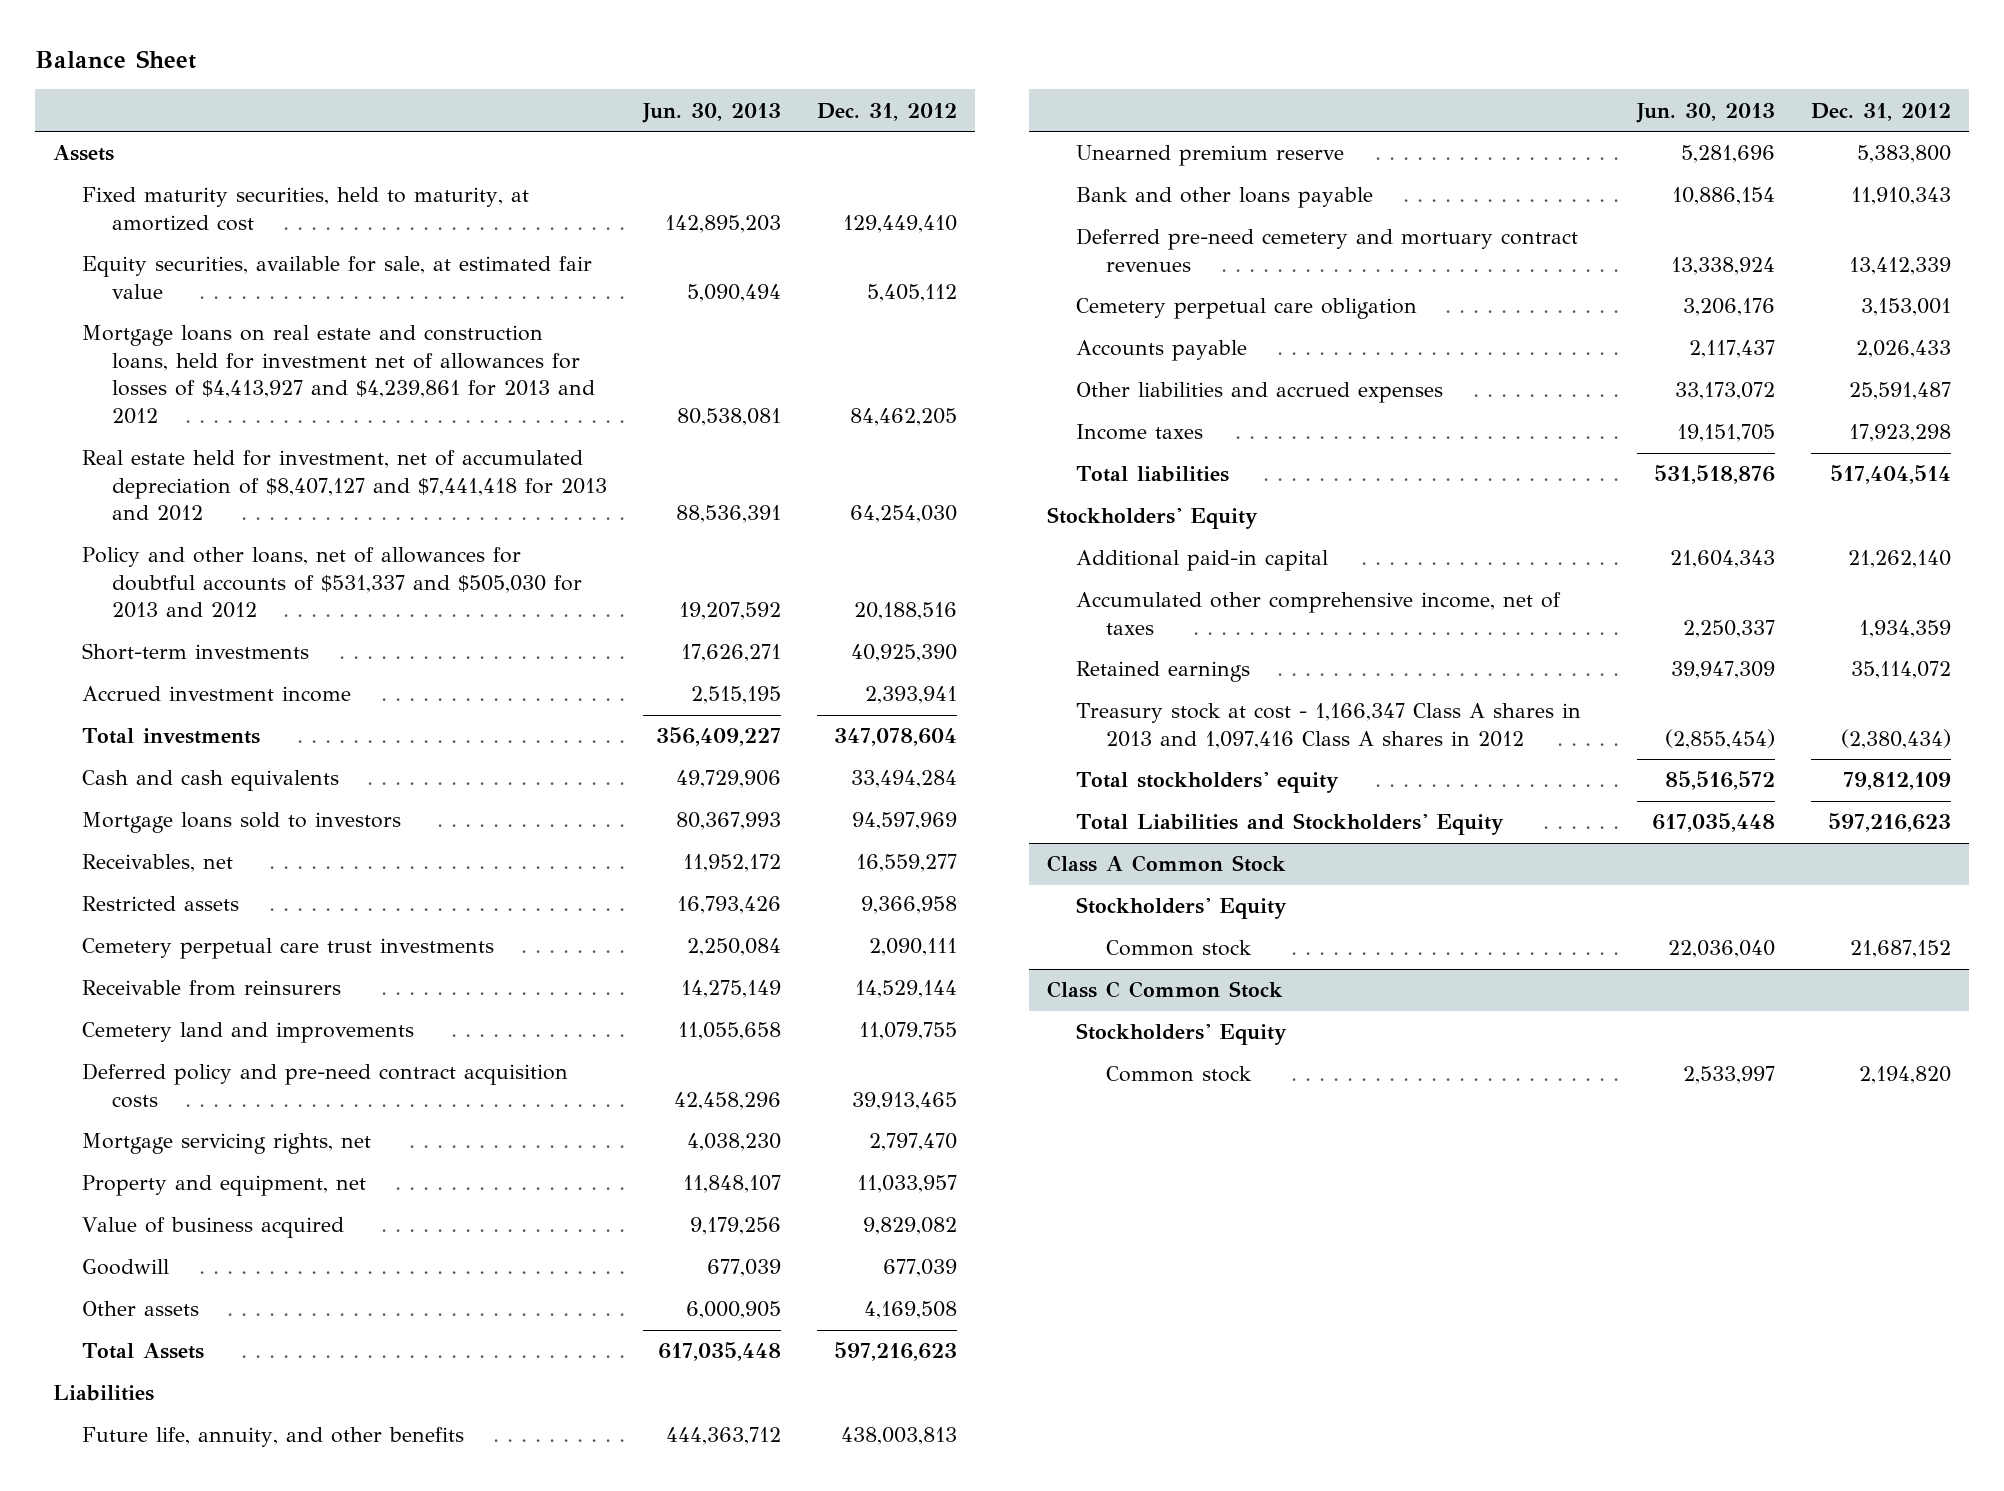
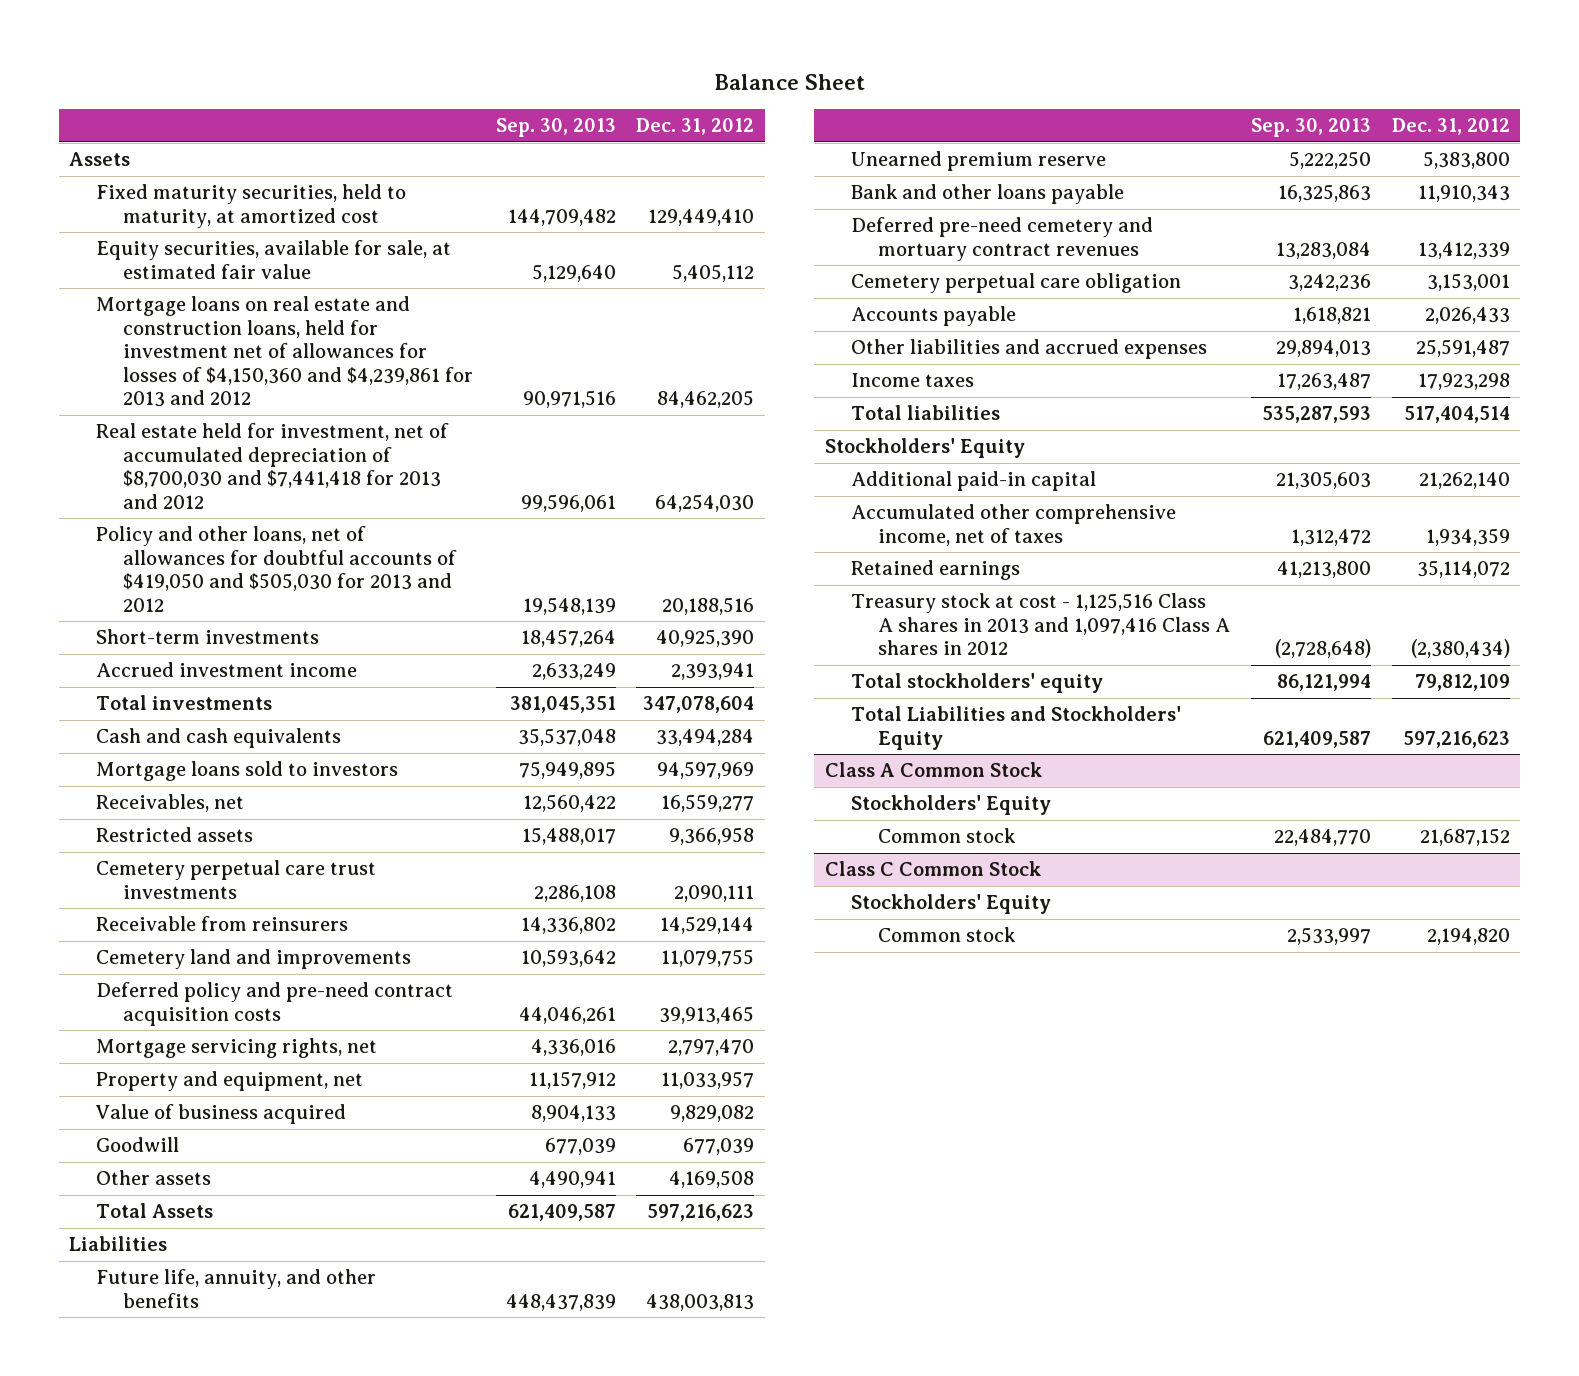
[641,102,781,123] Jun. 30, 2013 -> none
none -> [495,118,616,138] Sep. 30, 2013
[82,325,595,424] Mortgage loans on real estate and construction loans, held for investment net of allowances for losses of $4,413,927 and $4,239,861 for 2013 and 2012 -> [96,296,473,408] Mortgage loans on real estate and construction loans, held for investment net of allowances for losses of $4,150,360 and $4,239,861 for 2013 and 2012
[82,450,607,522] Real estate held for investment, net of accumulated depreciation of $8,407,127 and $7,441,418 for 2013 and 2012 -> [96,423,450,509] Real estate held for investment, net of accumulated depreciation of $8,700,030 and $7,441,418 for 2013 and 2012
[82,547,582,619] Policy and other loans, net of allowances for doubtful accounts of $531,337 and $505,030 for 2013 and 2012 -> [96,526,457,612] Policy and other loans, net of allowances for doubtful accounts of $419,050 and $505,030 for 2013 and 2012
[1076,703,1582,749] Treasury stock at cost - 1,166,347 Class A shares in 2013 and 1,097,416 Class A shares in 2012 -> [851,593,1231,656] Treasury stock at cost - 1,125,516 Class A shares in 2013 and 1,097,416 Class A shares in 2012

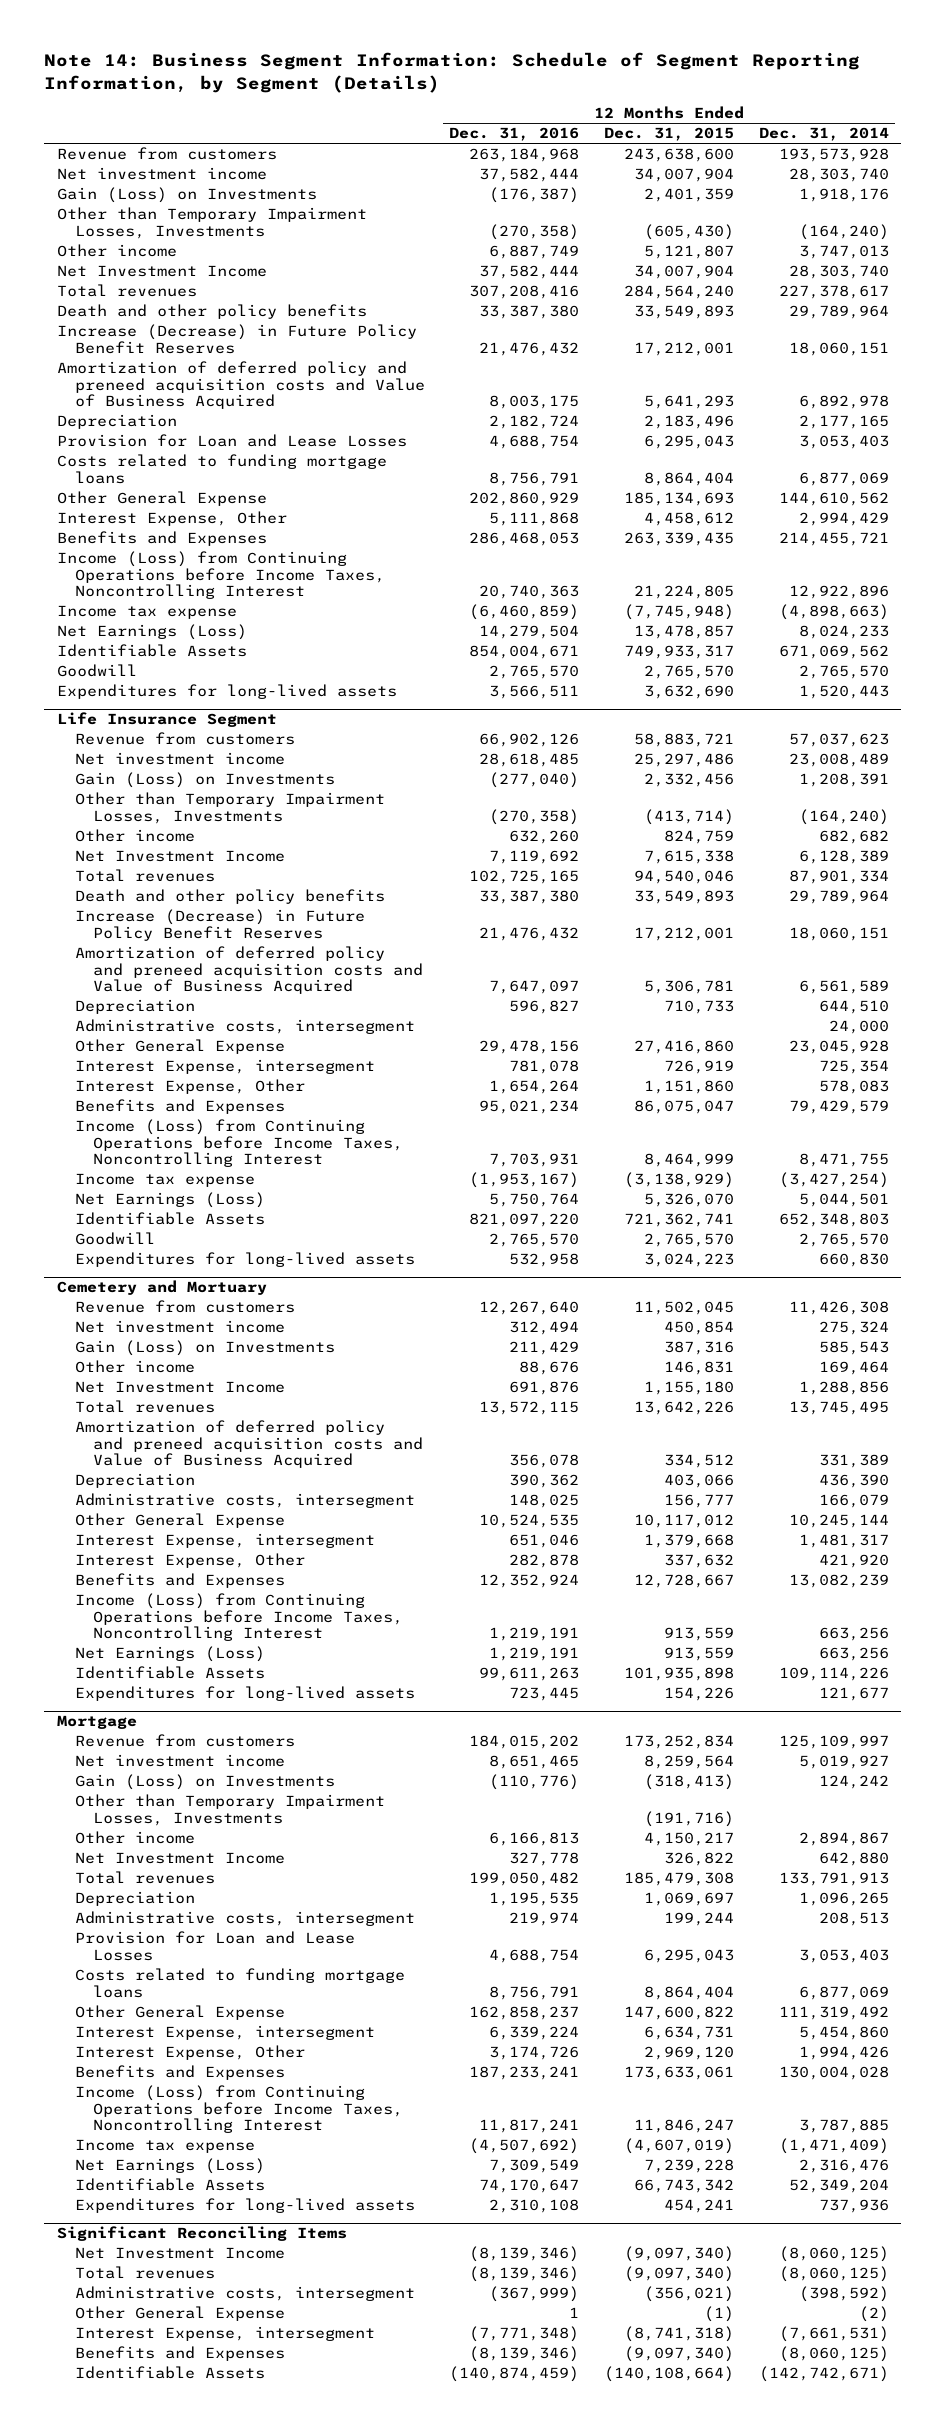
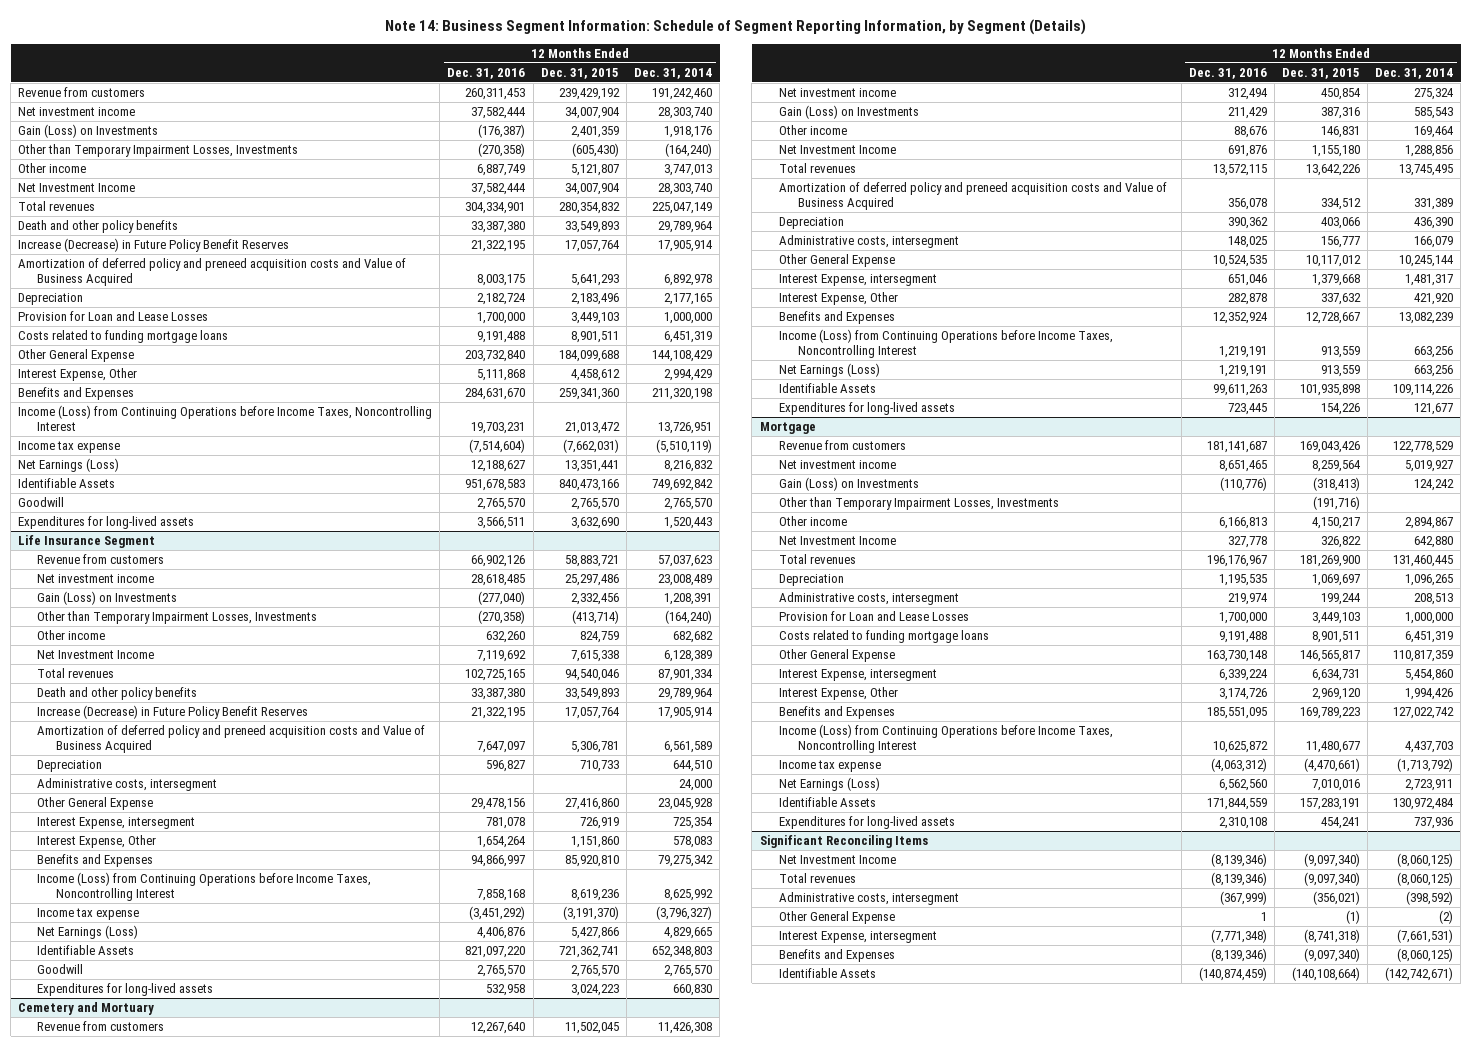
[469,148,580,163] 263,184,968 -> [465,88,526,101] 260,311,453
[624,148,735,163] 243,638,600 -> [558,88,620,101] 239,429,192
[778,148,889,163] 193,573,928 -> [651,88,712,101] 191,242,460
[469,285,580,300] 307,208,416 -> [465,202,526,215] 304,334,901
[624,285,735,300] 284,564,240 -> [558,202,620,215] 280,354,832
[778,285,889,300] 227,378,617 -> [651,202,712,215] 225,047,149
[479,341,580,356] 21,476,432 -> [471,240,526,253] 21,322,195
[634,341,735,356] 17,212,001 -> [564,240,620,253] 17,057,764
[788,341,889,356] 18,060,151 -> [657,240,713,253] 17,905,914
[489,435,580,450] 4,688,754 -> [477,312,526,325] 1,700,000
[644,435,735,450] 6,295,043 -> [570,312,619,325] 3,449,103
[798,435,889,450] 3,053,403 -> [663,312,712,325] 1,000,000
[489,471,580,486] 8,756,791 -> [477,331,526,344] 9,191,488
[644,471,735,486] 8,864,404 -> [570,331,619,344] 8,901,511
[798,471,889,486] 6,877,069 -> [663,331,712,344] 6,451,319
[469,492,580,507] 202,860,929 -> [465,350,526,363] 203,732,840
[624,492,735,507] 185,134,693 -> [558,350,619,363] 184,099,688
[778,492,889,507] 144,610,562 -> [651,350,712,363] 144,108,429
[469,532,580,547] 286,468,053 -> [465,388,526,401] 284,631,670
[624,532,735,547] 263,339,435 -> [558,388,619,401] 259,341,360
[778,532,889,547] 214,455,721 -> [651,388,712,401] 211,320,198
[479,585,580,600] 20,740,363 -> [471,422,526,435] 19,703,231
[634,585,735,600] 21,224,805 -> [564,422,620,435] 21,013,472
[788,585,889,600] 12,922,896 -> [657,422,712,435] 13,726,951
[469,604,580,621] (6,460,859) -> [469,439,526,454] (7,514,604)
[624,604,735,621] (7,745,948) -> [562,439,619,454] (7,662,031)
[778,604,889,621] (4,898,663) -> [655,439,712,454] (5,510,119)
[479,625,580,640] 14,279,504 -> [471,460,526,473] 12,188,627
[634,625,735,640] 13,478,857 -> [564,460,619,473] 13,351,441
[798,625,889,640] 8,024,233 -> [663,460,713,473] 8,216,832
[469,645,580,660] 854,004,671 -> [465,479,526,492] 951,678,583
[624,645,735,660] 749,933,317 -> [558,479,619,492] 840,473,166
[778,645,889,660] 671,069,562 -> [651,479,713,492] 749,692,842
[479,926,580,941] 21,476,432 -> [471,707,526,720] 21,322,195
[634,926,735,941] 17,212,001 -> [564,707,620,720] 17,057,764
[788,926,889,941] 18,060,151 -> [657,707,713,720] 17,905,914
[479,1100,580,1115] 95,021,234 -> [471,855,526,868] 94,866,997
[634,1100,735,1115] 86,075,047 -> [564,855,619,868] 85,920,810
[788,1100,889,1115] 79,429,579 -> [657,855,713,868] 79,275,342
[489,1153,580,1168] 7,703,931 -> [477,889,526,902] 7,858,168
[644,1153,735,1168] 8,464,999 -> [570,889,619,902] 8,619,236
[798,1153,889,1168] 8,471,755 -> [663,889,713,902] 8,625,992
[469,1172,580,1189] (1,953,167) -> [469,906,526,921] (3,451,292)
[624,1172,735,1189] (3,138,929) -> [562,906,619,921] (3,191,370)
[778,1172,889,1189] (3,427,254) -> [655,906,712,921] (3,796,327)
[489,1193,580,1208] 5,750,764 -> [477,927,526,940] 4,406,876
[644,1193,735,1208] 5,326,070 -> [570,927,619,940] 5,427,866
[798,1193,889,1208] 5,044,501 -> [663,927,712,940] 4,829,665
[469,1735,580,1750] 184,015,202 -> [1206,441,1267,454] 181,141,687
[624,1735,735,1750] 173,252,834 -> [1300,441,1361,454] 169,043,426
[778,1735,889,1750] 125,109,997 -> [1393,441,1454,454] 122,778,529
[469,1872,580,1887] 199,050,482 -> [1206,555,1267,568] 196,176,967
[624,1872,735,1887] 185,479,308 -> [1300,555,1361,568] 181,269,900
[778,1872,889,1887] 133,791,913 -> [1393,555,1454,568] 131,460,445
[489,1948,580,1963] 4,688,754 -> [1218,612,1267,625] 1,700,000
[644,1948,735,1963] 6,295,043 -> [1312,612,1361,625] 3,449,103
[798,1948,889,1963] 3,053,403 -> [1405,612,1454,625] 1,000,000
[489,1985,580,2000] 8,756,791 -> [1218,631,1267,644] 9,191,488
[644,1985,735,2000] 8,864,404 -> [1312,631,1361,644] 8,901,511
[798,1985,889,2000] 6,877,069 -> [1405,631,1454,644] 6,451,319
[469,2006,580,2021] 162,858,237 -> [1206,650,1267,663] 163,730,148
[624,2006,735,2021] 147,600,822 -> [1300,650,1361,663] 146,565,817
[778,2006,889,2021] 111,319,492 -> [1393,650,1454,663] 110,817,359
[469,2066,580,2081] 187,233,241 -> [1206,707,1267,720] 185,551,095
[624,2066,735,2081] 173,633,061 -> [1300,707,1361,720] 169,789,223
[778,2066,889,2081] 130,004,028 -> [1393,707,1455,720] 127,022,742
[479,2119,580,2134] 11,817,241 -> [1212,741,1268,754] 10,625,872
[634,2119,735,2134] 11,846,247 -> [1306,741,1361,754] 11,480,677
[798,2119,889,2134] 3,787,885 -> [1405,741,1454,754] 4,437,703
[469,2138,580,2155] (4,507,692) -> [1210,758,1267,773] (4,063,312)
[624,2138,735,2155] (4,607,019) -> [1304,758,1361,773] (4,470,661)
[778,2138,889,2155] (1,471,409) -> [1397,758,1454,773] (1,713,792)
[489,2159,580,2174] 7,309,549 -> [1218,779,1267,792] 6,562,560
[644,2159,735,2174] 7,239,228 -> [1312,779,1361,792] 7,010,016
[798,2159,889,2174] 2,316,476 -> [1405,779,1454,792] 2,723,911
[479,2179,580,2194] 74,170,647 -> [1206,798,1267,811] 171,844,559
[634,2179,735,2194] 66,743,342 -> [1300,798,1361,811] 157,283,191
[788,2179,889,2194] 52,349,204 -> [1393,798,1455,811] 130,972,484

